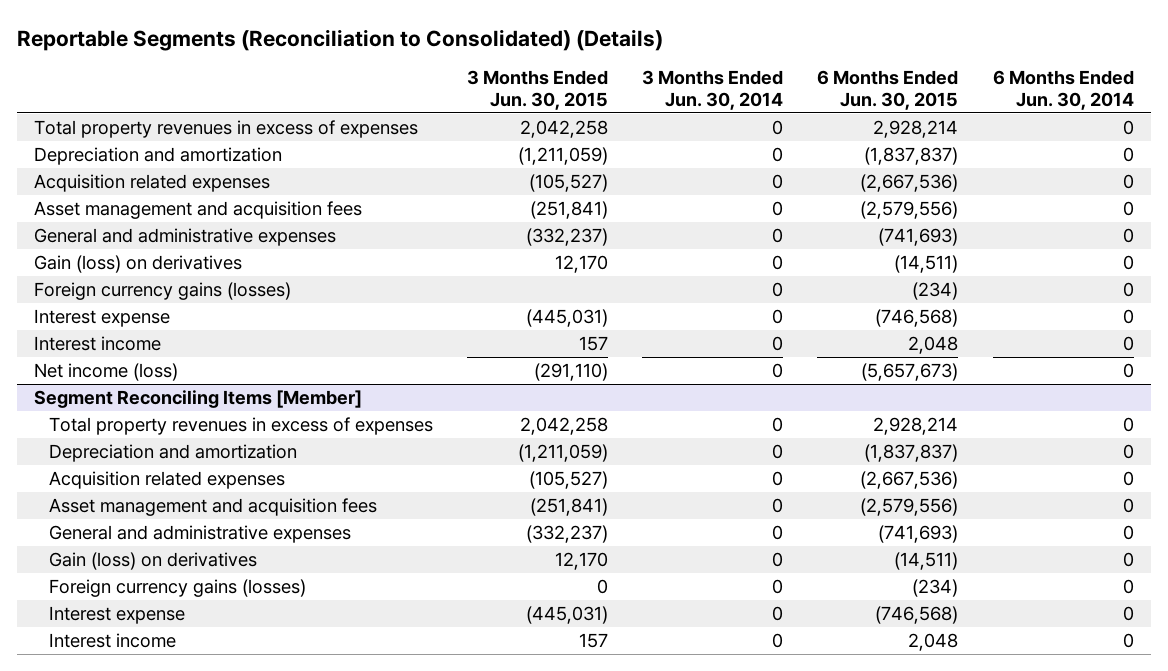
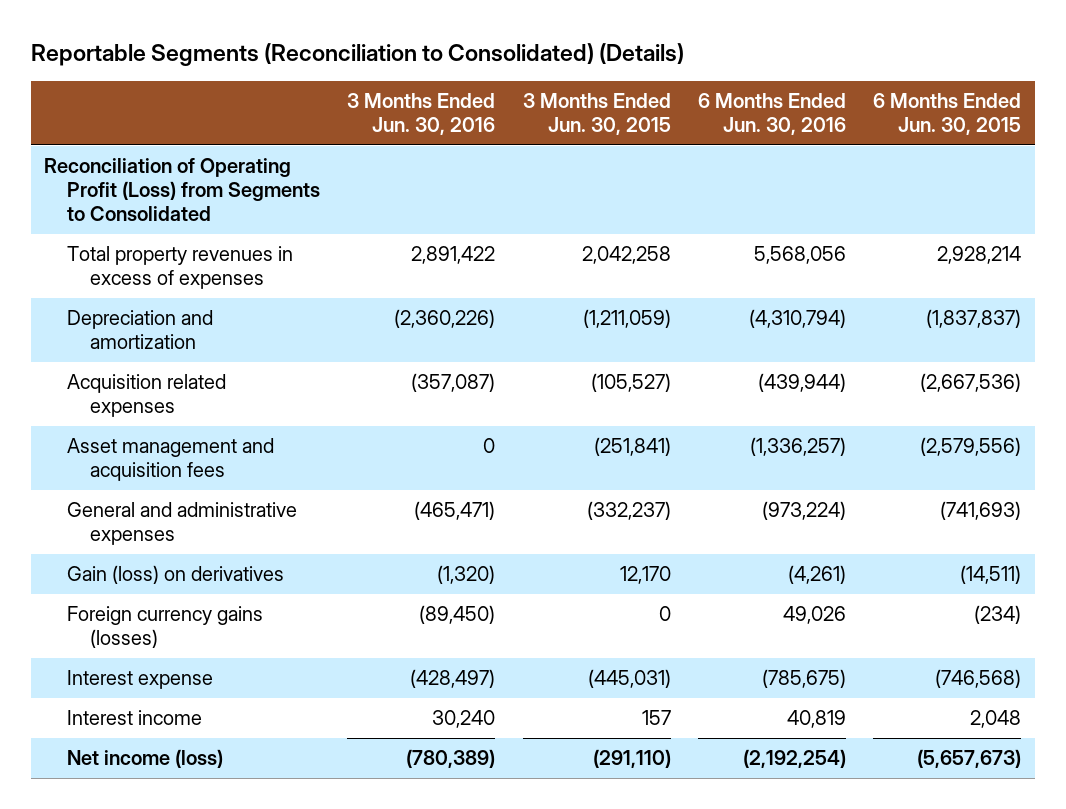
[642,70,784,110] 3 Months Ended Jun. 30, 2014 -> none
[992,70,1134,110] 6 Months Ended Jun. 30, 2014 -> none
none -> [347,93,496,136] 3 Months Ended Jun. 30, 2016
none -> [698,93,847,136] 6 Months Ended Jun. 30, 2016
[34,120,419,139] Total property revenues in excess of expenses -> none
[34,147,283,166] Depreciation and amortization -> none
[34,174,271,193] Acquisition related expenses -> none
[34,201,363,220] Asset management and acquisition fees -> none
[34,228,337,247] General and administrative expenses -> none
[34,255,243,274] Gain (loss) on derivatives -> none
[34,282,292,301] Foreign currency gains (losses) -> none
[34,309,171,328] Interest expense -> none
[34,336,162,352] Interest income -> none
[34,390,363,409] Segment Reconciling Items [Member] -> none
none -> [44,158,321,222] Reconciliation of Operating Profit (Loss) from Segments to Consolidated
[34,363,179,382] Net income (loss) -> [67,749,224,769] Net income (loss)

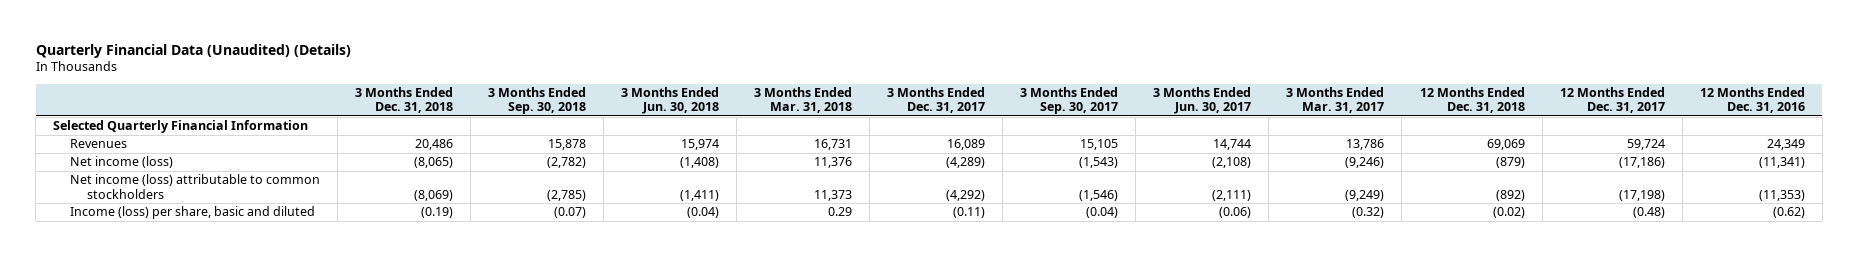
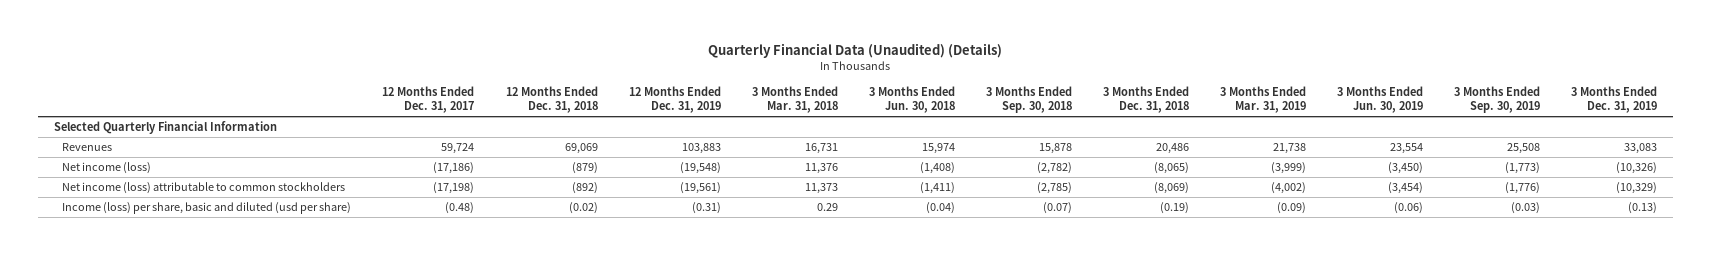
[887,86,986,114] 3 Months Ended Dec. 31, 2017 -> none
[1020,86,1119,115] 3 Months Ended Sep. 30, 2017 -> none
[1153,86,1252,115] 3 Months Ended Jun. 30, 2017 -> none
[1286,86,1385,114] 3 Months Ended Mar. 31, 2017 -> none
[1699,86,1805,114] 12 Months Ended Dec. 31, 2016 -> none
none -> [628,85,721,114] 12 Months Ended Dec. 31, 2019
none -> [1219,85,1306,114] 3 Months Ended Mar. 31, 2019
none -> [1337,85,1424,114] 3 Months Ended Jun. 30, 2019
none -> [1454,85,1541,114] 3 Months Ended Sep. 30, 2019
none -> [1571,85,1658,114] 3 Months Ended Dec. 31, 2019
[70,206,316,220] Income (loss) per share, basic and diluted -> [62,202,352,215] Income (loss) per share, basic and diluted (usd per share)

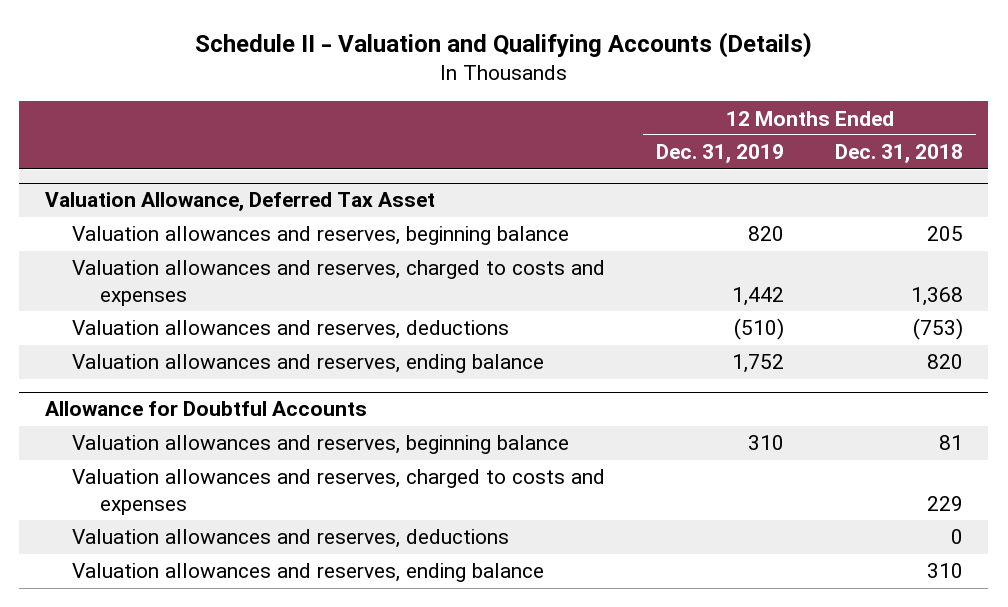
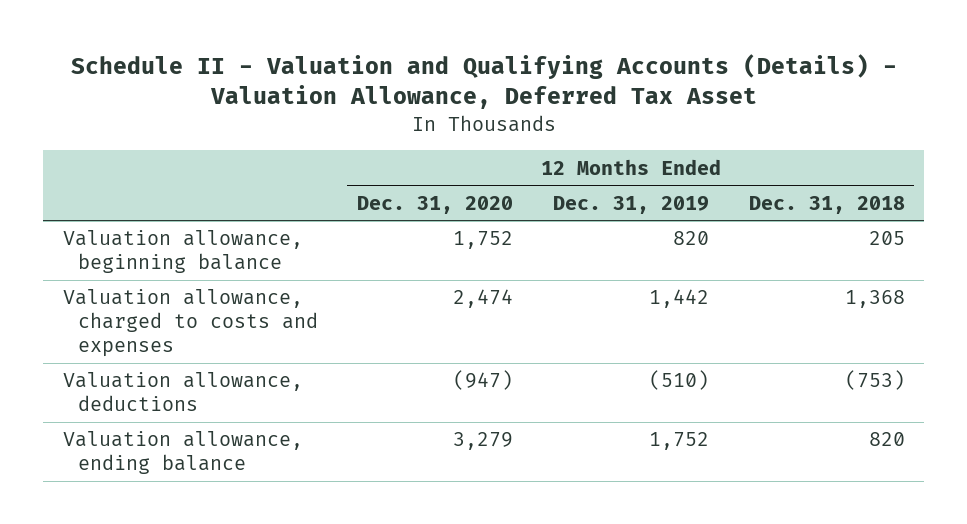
[194,31,812,58] Schedule II - Valuation and Qualifying Accounts (Details) -> [70,53,897,110] Schedule II - Valuation and Qualifying Accounts (Details) - Valuation Allowance, Deferred Tax Asset
none -> [357,195,514,214] Dec. 31, 2020
[44,192,435,212] Valuation Allowance, Deferred Tax Asset -> none
[44,401,367,417] Allowance for Doubtful Accounts -> none
[72,435,570,455] Valuation allowances and reserves, beginning balance -> none
[72,469,606,515] Valuation allowances and reserves, charged to costs and expenses -> none
[72,529,510,549] Valuation allowances and reserves, deductions -> none
[72,563,545,583] Valuation allowances and reserves, ending balance -> none
[72,226,570,246] Valuation allowances and reserves, beginning balance -> [62,230,303,274] Valuation allowance, beginning balance
[72,260,606,306] Valuation allowances and reserves, charged to costs and expenses -> [62,289,318,357] Valuation allowance, charged to costs and expenses
[72,320,510,340] Valuation allowances and reserves, deductions -> [62,372,303,412] Valuation allowance, deductions
[72,354,545,374] Valuation allowances and reserves, ending balance -> [62,431,303,475] Valuation allowance, ending balance

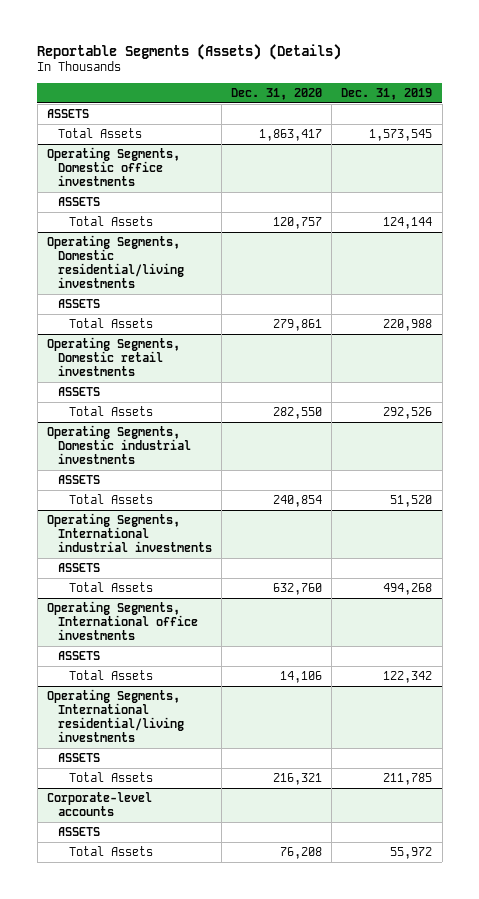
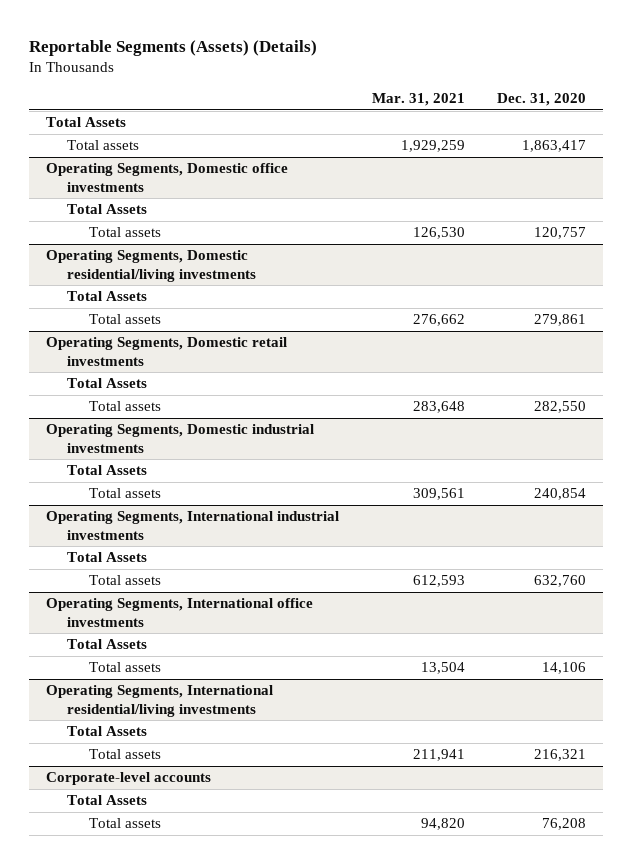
[341,88,433,101] Dec. 31, 2019 -> none
none -> [371,93,465,107] Mar. 31, 2021
[46,109,89,119] ASSETS -> [45,117,126,128] Total Assets
[57,128,142,139] Total Assets -> [67,140,140,151] Total assets
[57,197,100,207] ASSETS -> [67,204,148,215] Total Assets
[69,216,154,227] Total Assets -> [89,227,162,238] Total assets
[57,299,100,309] ASSETS -> [67,291,148,302] Total Assets
[69,318,154,329] Total Assets -> [89,314,162,325] Total assets
[57,387,100,397] ASSETS -> [67,378,148,389] Total Assets
[69,406,154,417] Total Assets -> [89,401,162,412] Total assets
[57,475,100,485] ASSETS -> [67,465,148,476] Total Assets
[69,494,154,505] Total Assets -> [89,488,162,499] Total assets
[57,563,100,573] ASSETS -> [67,552,148,563] Total Assets
[69,582,154,593] Total Assets -> [89,575,162,586] Total assets
[57,651,100,661] ASSETS -> [67,639,148,650] Total Assets
[69,670,154,681] Total Assets -> [89,662,162,673] Total assets
[57,753,100,763] ASSETS -> [67,726,148,737] Total Assets
[69,772,154,783] Total Assets -> [89,749,162,760] Total assets
[57,827,100,837] ASSETS -> [67,795,148,806] Total Assets
[69,846,154,857] Total Assets -> [89,818,162,829] Total assets

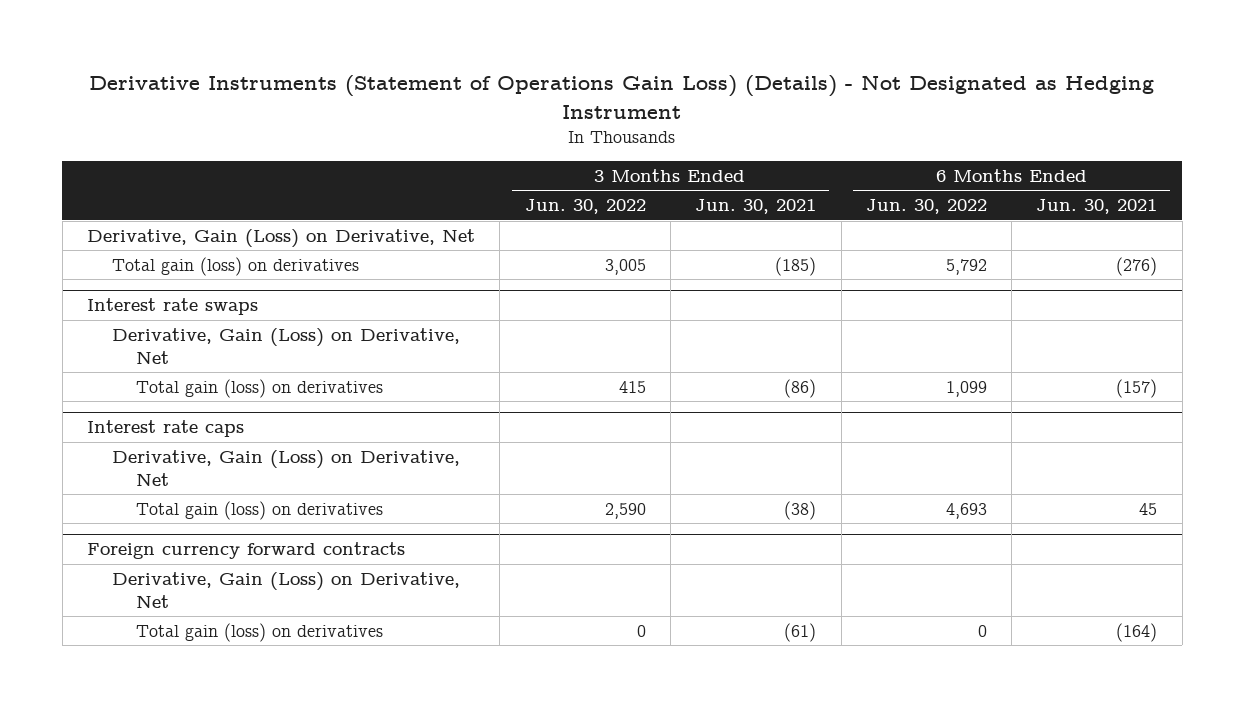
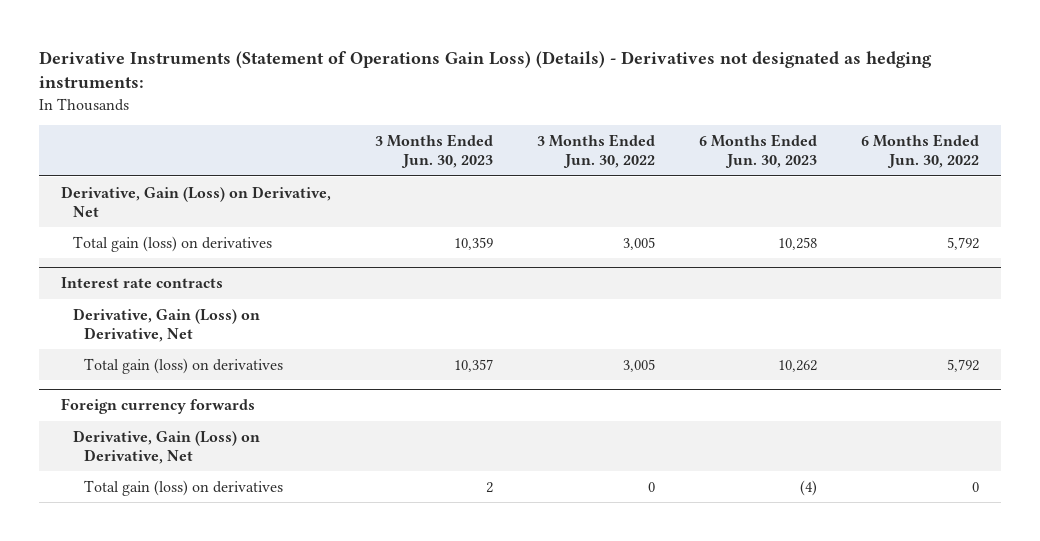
[89,75,1155,119] Derivative Instruments (Statement of Operations Gain Loss) (Details) - Not Designated as Hedging Instrument -> [39,50,933,89] Derivative Instruments (Statement of Operations Gain Loss) (Details) - Derivatives not designated as hedging instruments:
[695,199,817,215] Jun. 30, 2021 -> none
[1036,199,1158,215] Jun. 30, 2021 -> none
none -> [375,134,494,169] 3 Months Ended Jun. 30, 2023
none -> [699,134,818,169] 6 Months Ended Jun. 30, 2023
[111,327,460,364] Derivative, Gain (Loss) on Derivative, Net -> none
[136,378,384,398] Total gain (loss) on derivatives -> none
[87,420,245,438] Interest rate caps -> none
[87,298,259,316] Interest rate swaps -> [61,277,224,289] Interest rate contracts
[604,502,646,519] 2,590 -> [623,358,656,372] 3,005
[945,502,987,519] 4,693 -> [947,358,980,372] 5,792
[87,542,406,560] Foreign currency forward contracts -> [61,398,256,415] Foreign currency forwards

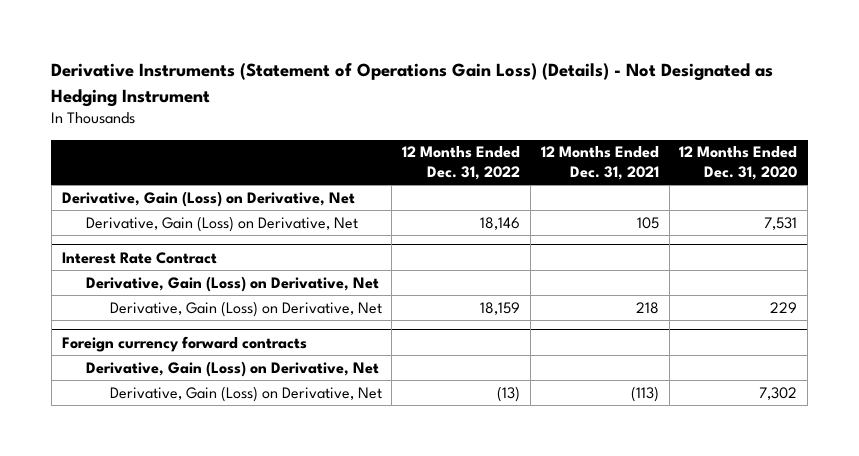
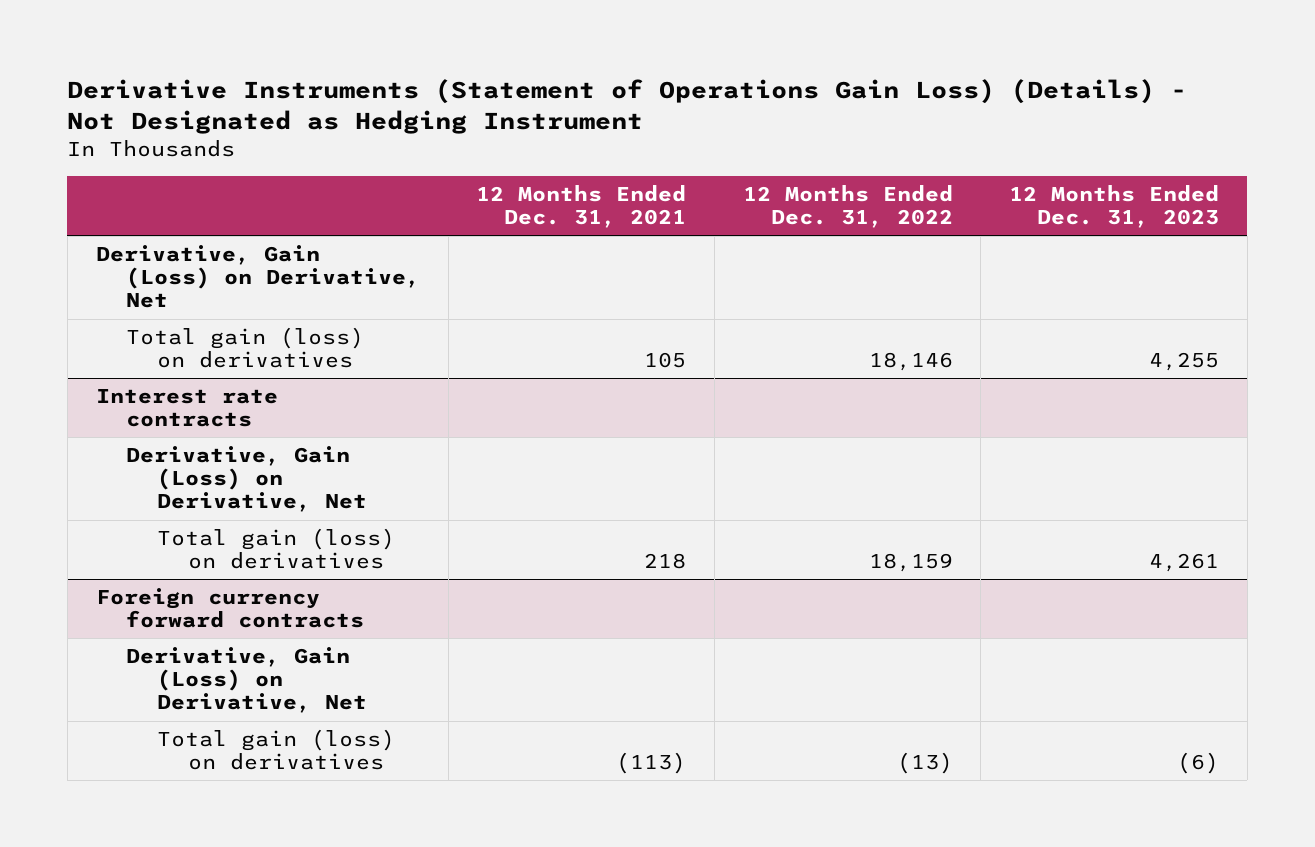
[679,146,798,181] 12 Months Ended Dec. 31, 2020 -> none
none -> [1009,184,1220,228] 12 Months Ended Dec. 31, 2023
[85,215,358,232] Derivative, Gain (Loss) on Derivative, Net -> [126,326,365,369] Total gain (loss) on derivatives
[61,251,217,264] Interest Rate Contract -> [95,388,278,428] Interest rate contracts
[109,300,382,317] Derivative, Gain (Loss) on Derivative, Net -> [156,527,395,570] Total gain (loss) on derivatives
[109,385,382,402] Derivative, Gain (Loss) on Derivative, Net -> [156,728,395,771] Total gain (loss) on derivatives

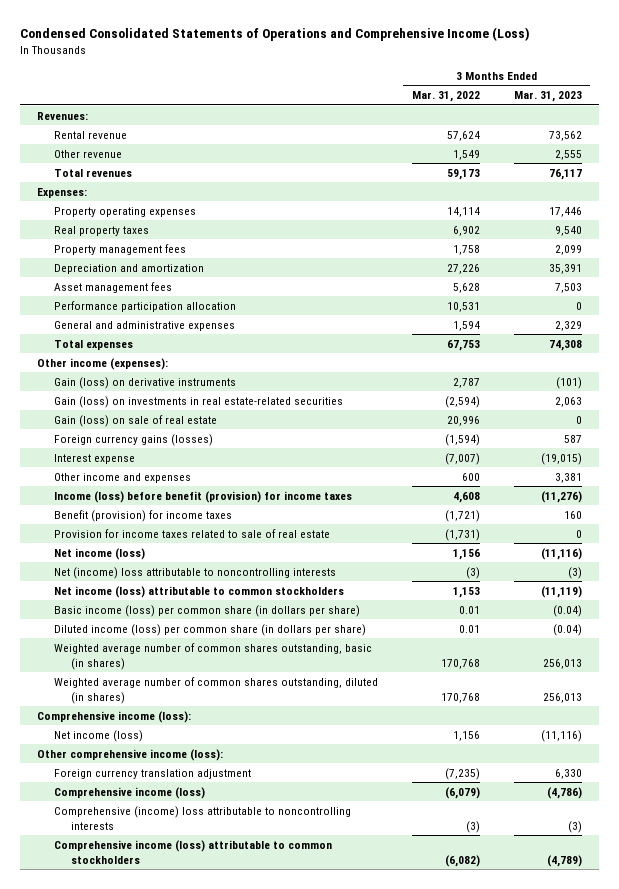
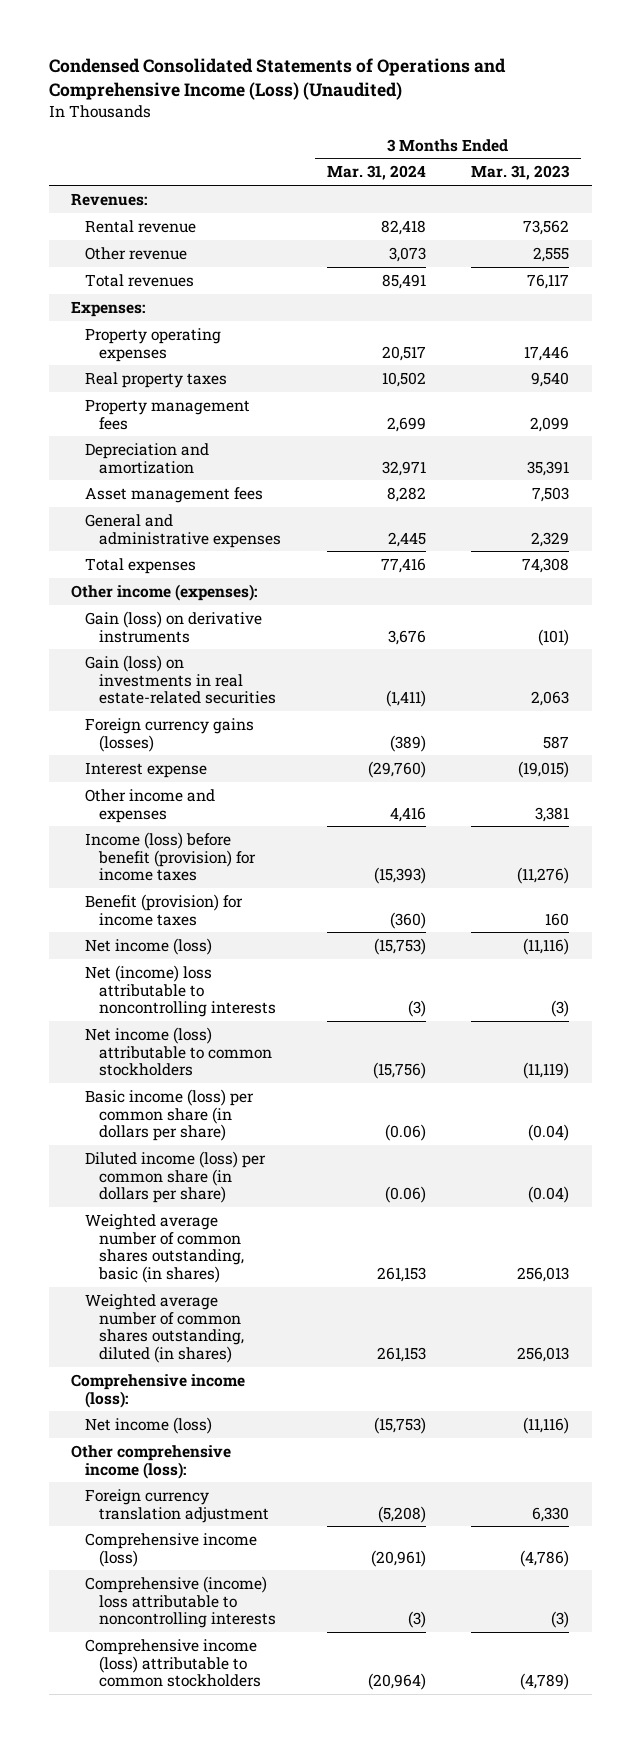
[20,27,531,42] Condensed Consolidated Statements of Operations and Comprehensive Income (Loss) -> [48,58,506,100] Condensed Consolidated Statements of Operations and Comprehensive Income (Loss) (Unaudited)
[411,91,480,103] Mar. 31, 2022 -> none
none -> [326,165,426,181] Mar. 31, 2024
[53,300,236,312] Performance participation allocation -> none
[53,414,217,427] Gain (loss) on sale of real estate -> none
[53,528,330,538] Provision for income taxes related to sale of real estate -> none

